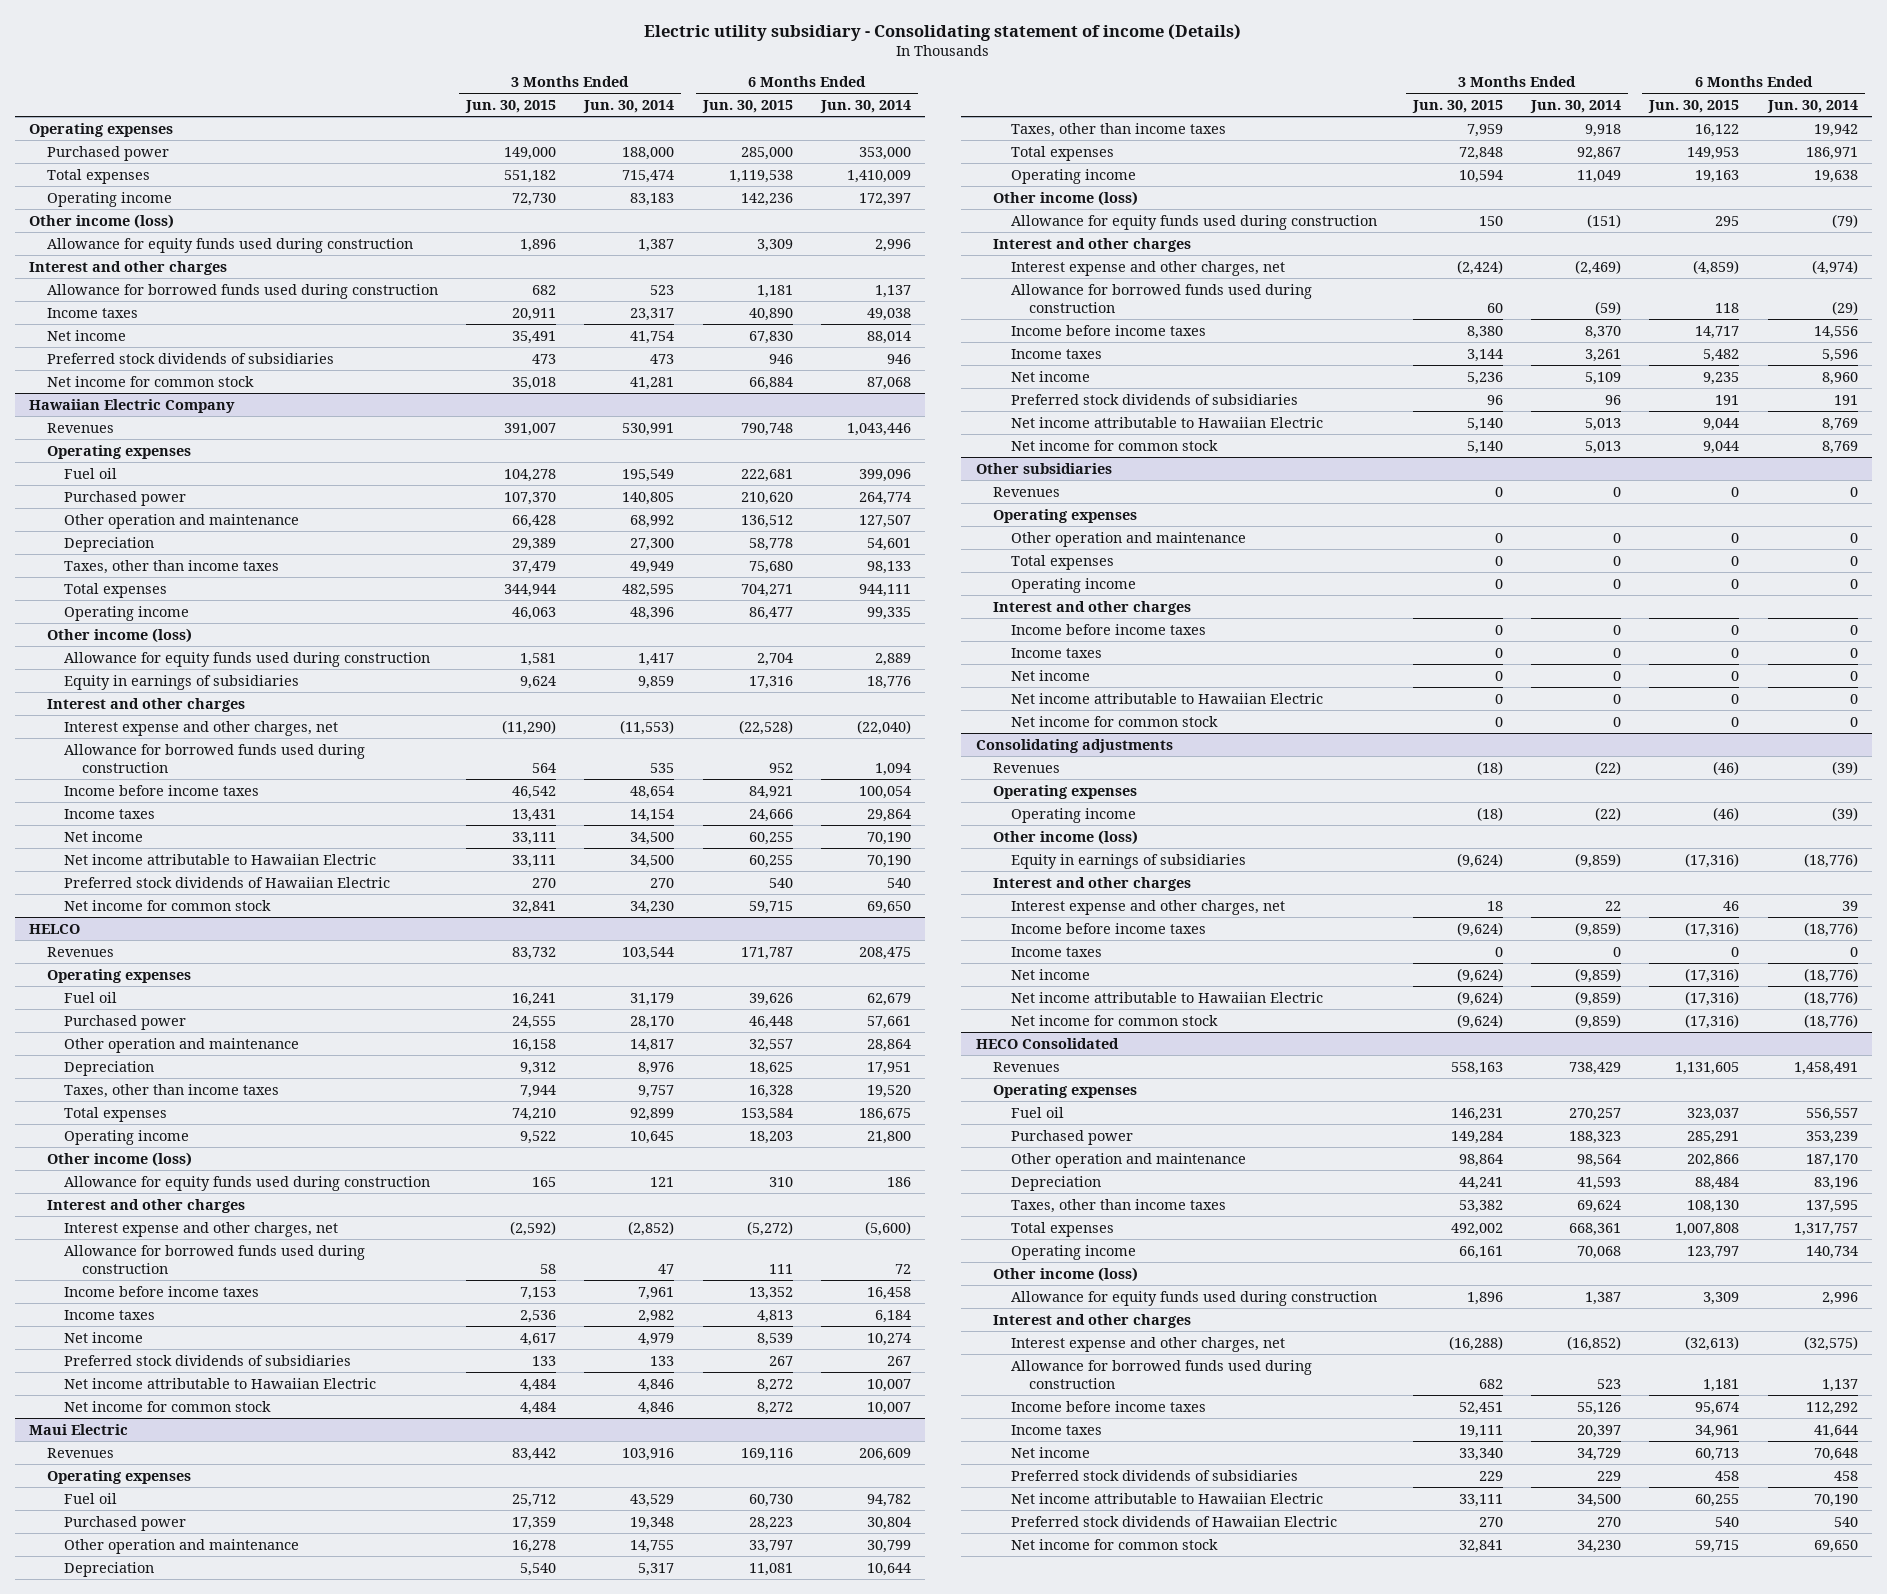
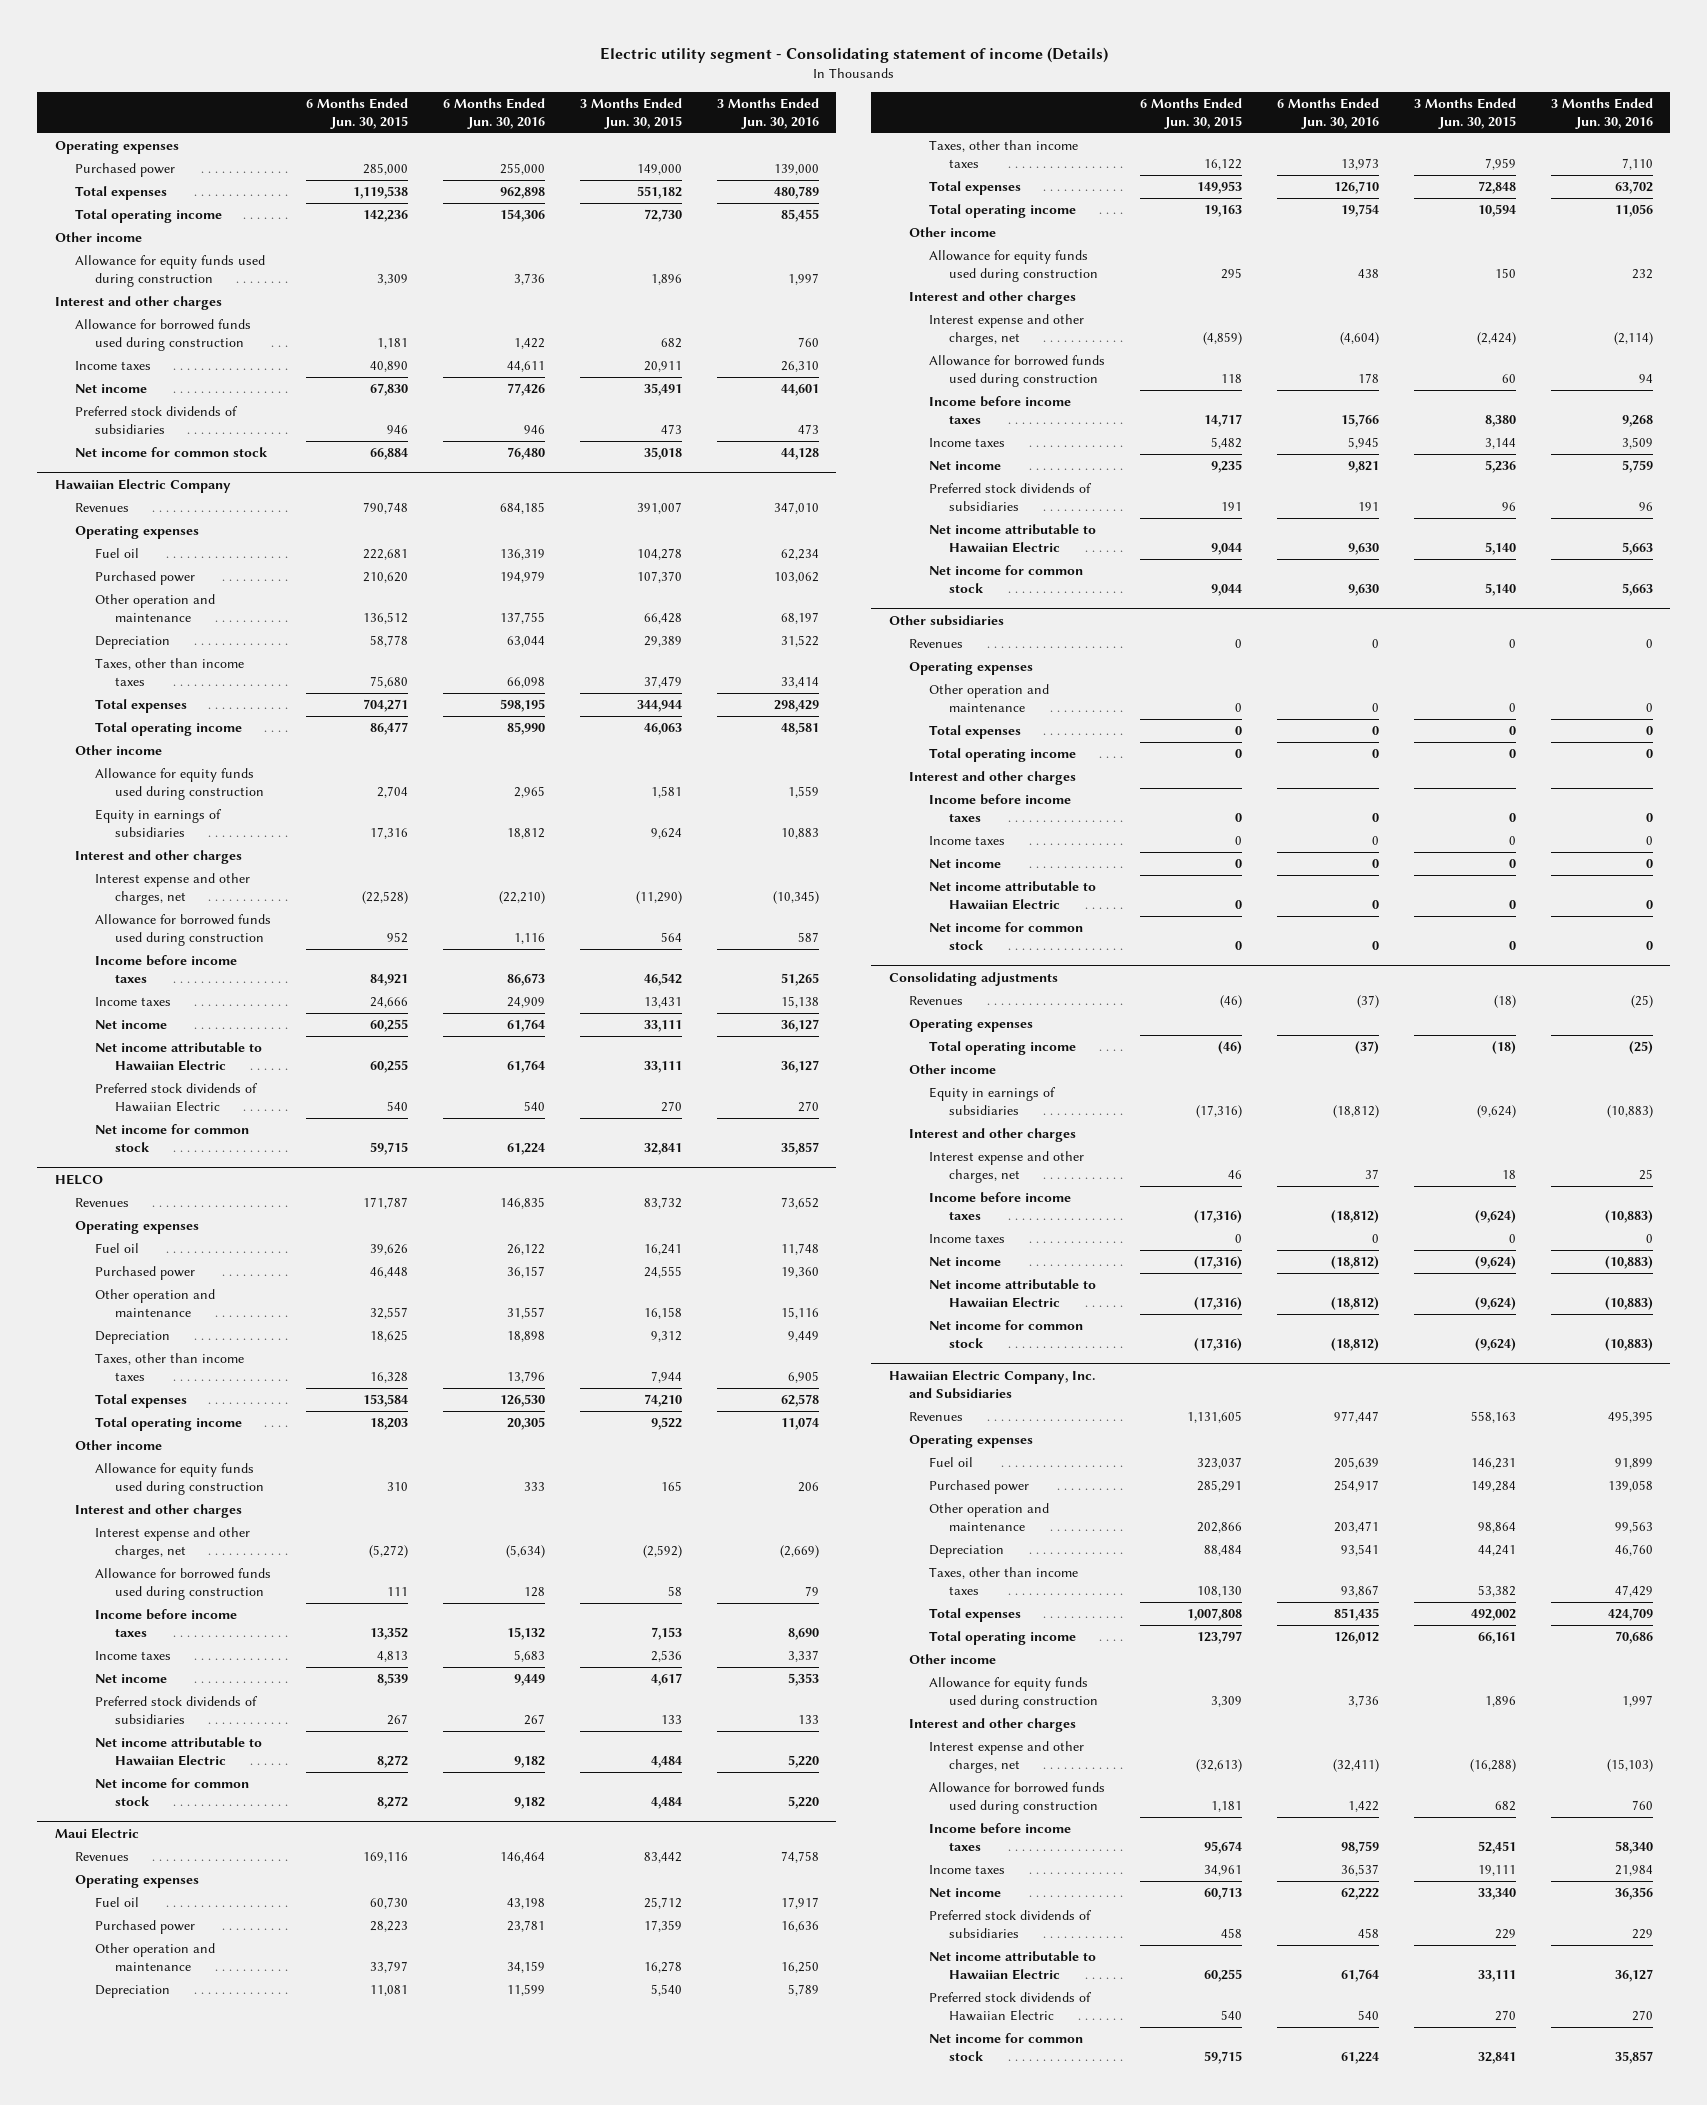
[644,23,1242,41] Electric utility subsidiary - Consolidating statement of income (Details) -> [599,47,1108,64] Electric utility segment - Consolidating statement of income (Details)
[583,99,675,113] Jun. 30, 2014 -> none
[820,99,912,113] Jun. 30, 2014 -> none
none -> [442,98,545,130] 6 Months Ended Jun. 30, 2016
none -> [716,98,819,130] 3 Months Ended Jun. 30, 2016
[46,191,172,207] Operating income -> [74,208,222,223] Total operating income
[28,213,174,229] Other income (loss) -> [54,231,142,242] Other income
[64,605,190,621] Operating income -> [94,721,242,736] Total operating income
[46,627,192,643] Other income (loss) -> [74,744,162,755] Other income
[64,1129,190,1145] Operating income -> [94,1416,242,1431] Total operating income
[46,1151,192,1167] Other income (loss) -> [74,1439,162,1450] Other income
[1010,168,1136,184] Operating income -> [929,203,1077,218] Total operating income
[993,190,1139,206] Other income (loss) -> [908,226,996,237] Other income
[1010,577,1136,593] Operating income -> [929,747,1077,762] Total operating income
[1010,807,1136,823] Operating income -> [929,1040,1077,1055] Total operating income
[993,829,1139,845] Other income (loss) -> [908,1063,996,1074] Other income
[975,1037,1119,1049] HECO Consolidated -> [888,1369,1095,1399] Hawaiian Electric Company, Inc. and Subsidiaries
[1010,1244,1136,1260] Operating income -> [929,1630,1077,1645] Total operating income
[993,1266,1139,1282] Other income (loss) -> [908,1653,996,1664] Other income

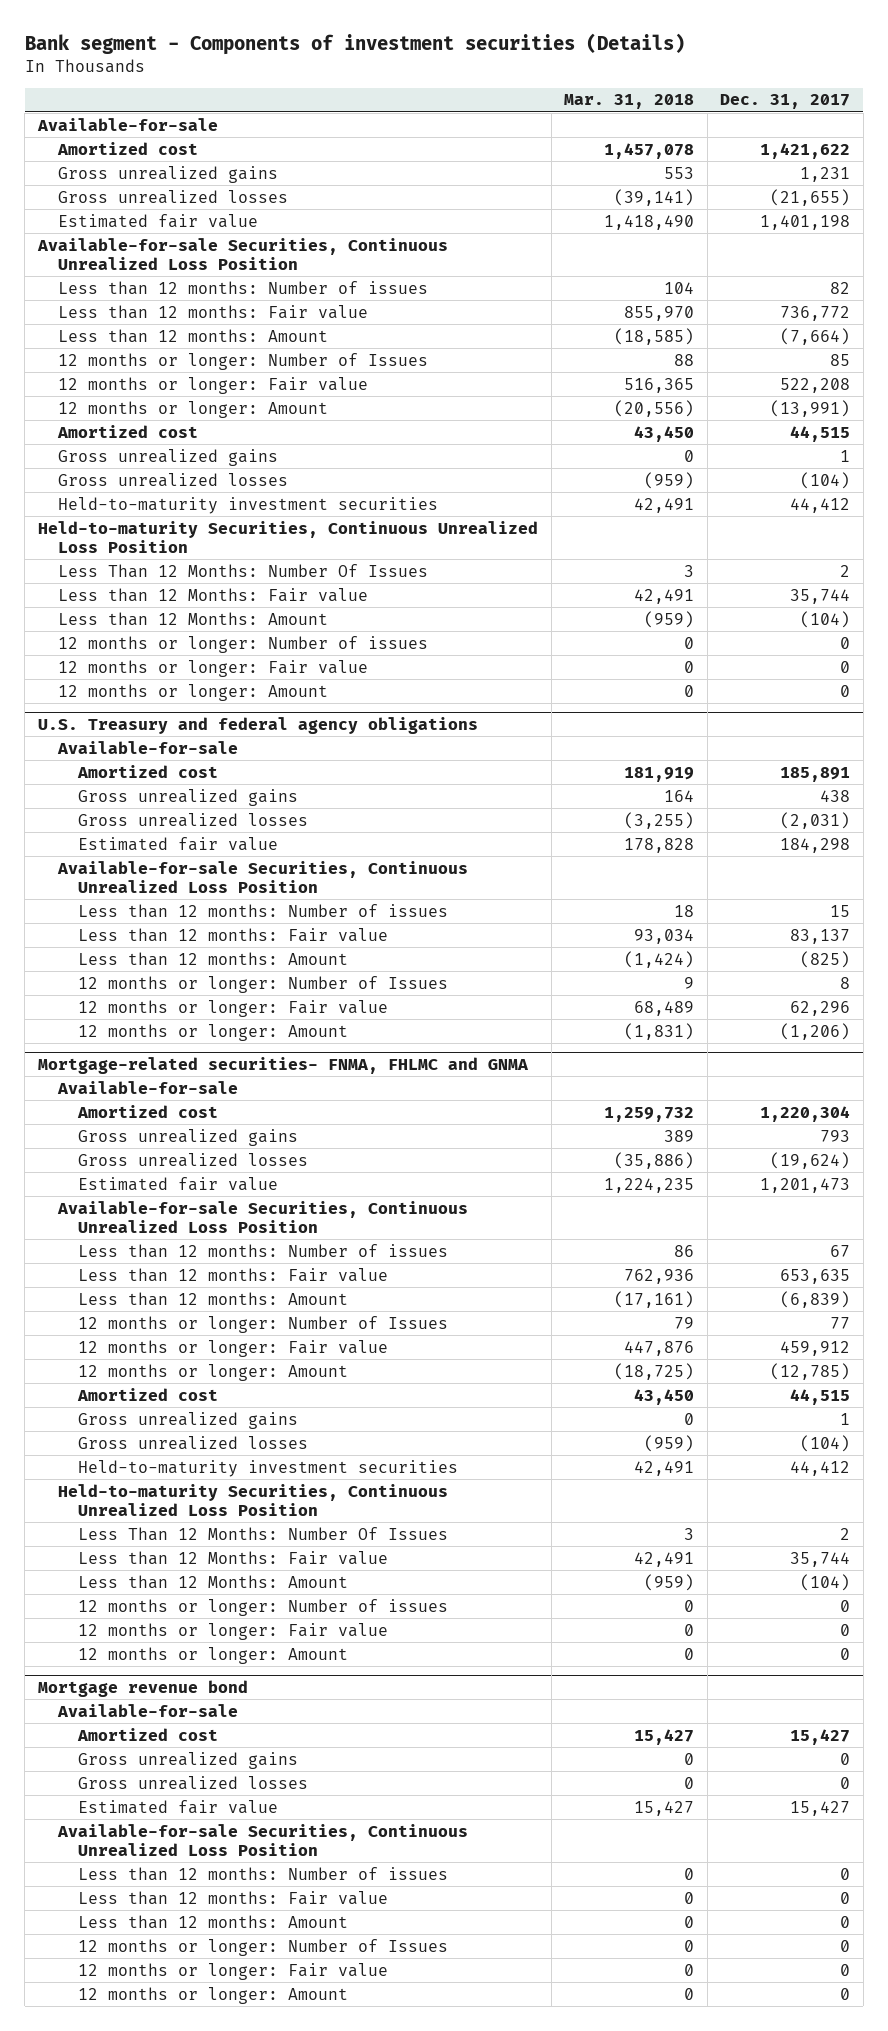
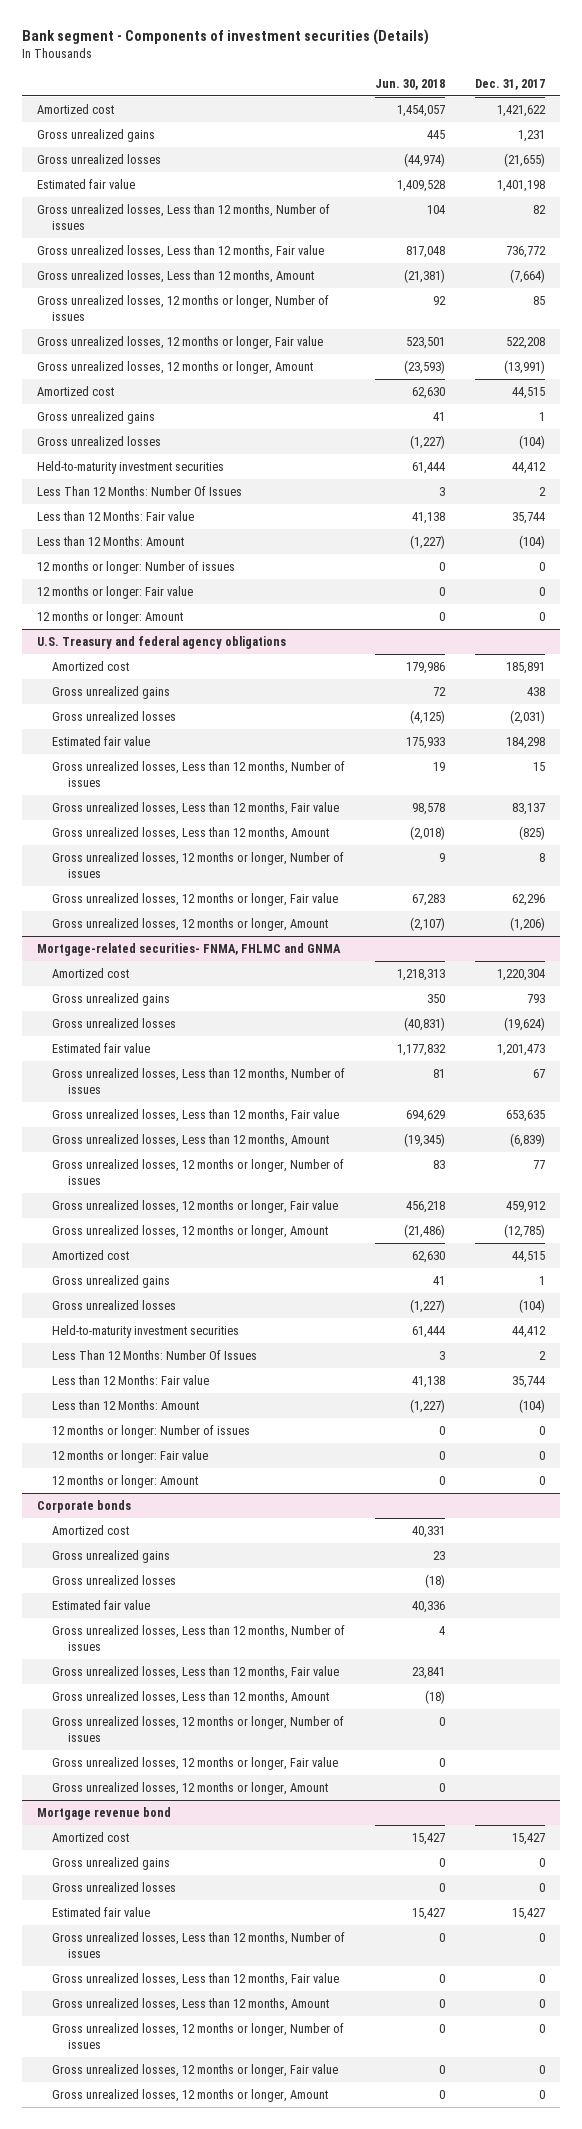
[564,94,695,110] Mar. 31, 2018 -> none
none -> [375,78,446,90] Jun. 30, 2018
[37,117,219,131] Available-for-sale -> none
[37,237,449,270] Available-for-sale Securities, Continuous Unrealized Loss Position -> none
[57,280,428,295] Less than 12 months: Number of issues -> [36,204,330,231] Gross unrealized losses, Less than 12 months, Number of issues
[57,304,368,319] Less than 12 months: Fair value -> [36,245,324,259] Gross unrealized losses, Less than 12 months, Fair value
[57,328,328,343] Less than 12 months: Amount -> [36,270,314,284] Gross unrealized losses, Less than 12 months, Amount
[57,352,428,370] 12 months or longer: Number of Issues -> [36,295,329,322] Gross unrealized losses, 12 months or longer, Number of issues
[57,376,368,394] 12 months or longer: Fair value -> [36,336,323,350] Gross unrealized losses, 12 months or longer, Fair value
[57,400,328,418] 12 months or longer: Amount -> [36,361,313,375] Gross unrealized losses, 12 months or longer, Amount
[38,520,539,553] Held-to-maturity Securities, Continuous Unrealized Loss Position -> none
[56,740,238,754] Available-for-sale -> none
[56,860,468,893] Available-for-sale Securities, Continuous Unrealized Loss Position -> none
[77,903,448,918] Less than 12 months: Number of issues -> [52,761,346,788] Gross unrealized losses, Less than 12 months, Number of issues
[77,927,388,942] Less than 12 months: Fair value -> [52,802,340,816] Gross unrealized losses, Less than 12 months, Fair value
[77,951,348,966] Less than 12 months: Amount -> [52,827,330,841] Gross unrealized losses, Less than 12 months, Amount
[77,975,448,993] 12 months or longer: Number of Issues -> [52,852,345,879] Gross unrealized losses, 12 months or longer, Number of issues
[77,999,388,1017] 12 months or longer: Fair value -> [52,893,339,907] Gross unrealized losses, 12 months or longer, Fair value
[77,1023,348,1041] 12 months or longer: Amount -> [52,918,329,932] Gross unrealized losses, 12 months or longer, Amount
[56,1080,238,1094] Available-for-sale -> none
[56,1200,468,1233] Available-for-sale Securities, Continuous Unrealized Loss Position -> none
[77,1243,448,1258] Less than 12 months: Number of issues -> [52,1068,346,1095] Gross unrealized losses, Less than 12 months, Number of issues
[77,1267,388,1282] Less than 12 months: Fair value -> [52,1109,340,1123] Gross unrealized losses, Less than 12 months, Fair value
[77,1291,348,1306] Less than 12 months: Amount -> [52,1134,330,1148] Gross unrealized losses, Less than 12 months, Amount
[77,1315,448,1333] 12 months or longer: Number of Issues -> [52,1159,345,1186] Gross unrealized losses, 12 months or longer, Number of issues
[77,1339,388,1357] 12 months or longer: Fair value -> [52,1200,339,1214] Gross unrealized losses, 12 months or longer, Fair value
[77,1363,348,1381] 12 months or longer: Amount -> [52,1225,329,1239] Gross unrealized losses, 12 months or longer, Amount
[57,1483,448,1516] Held-to-maturity Securities, Continuous Unrealized Loss Position -> none
none -> [36,1500,131,1514] Corporate bonds
none -> [52,1525,130,1536] Amortized cost
none -> [52,1550,171,1564] Gross unrealized gains
none -> [52,1575,177,1586] Gross unrealized losses
none -> [52,1600,151,1611] Estimated fair value
none -> [52,1625,346,1652] Gross unrealized losses, Less than 12 months, Number of issues
none -> [52,1666,340,1680] Gross unrealized losses, Less than 12 months, Fair value
none -> [52,1691,330,1705] Gross unrealized losses, Less than 12 months, Amount
none -> [52,1716,345,1743] Gross unrealized losses, 12 months or longer, Number of issues
none -> [52,1757,339,1771] Gross unrealized losses, 12 months or longer, Fair value
none -> [52,1782,329,1796] Gross unrealized losses, 12 months or longer, Amount
[56,1703,238,1717] Available-for-sale -> none
[56,1823,468,1856] Available-for-sale Securities, Continuous Unrealized Loss Position -> none
[77,1866,448,1881] Less than 12 months: Number of issues -> [52,1932,346,1959] Gross unrealized losses, Less than 12 months, Number of issues
[77,1890,388,1905] Less than 12 months: Fair value -> [52,1973,340,1987] Gross unrealized losses, Less than 12 months, Fair value
[77,1914,348,1929] Less than 12 months: Amount -> [52,1998,330,2012] Gross unrealized losses, Less than 12 months, Amount
[77,1938,448,1956] 12 months or longer: Number of Issues -> [52,2023,345,2050] Gross unrealized losses, 12 months or longer, Number of issues
[77,1962,388,1980] 12 months or longer: Fair value -> [52,2064,339,2078] Gross unrealized losses, 12 months or longer, Fair value
[77,1986,348,2004] 12 months or longer: Amount -> [52,2089,329,2103] Gross unrealized losses, 12 months or longer, Amount

